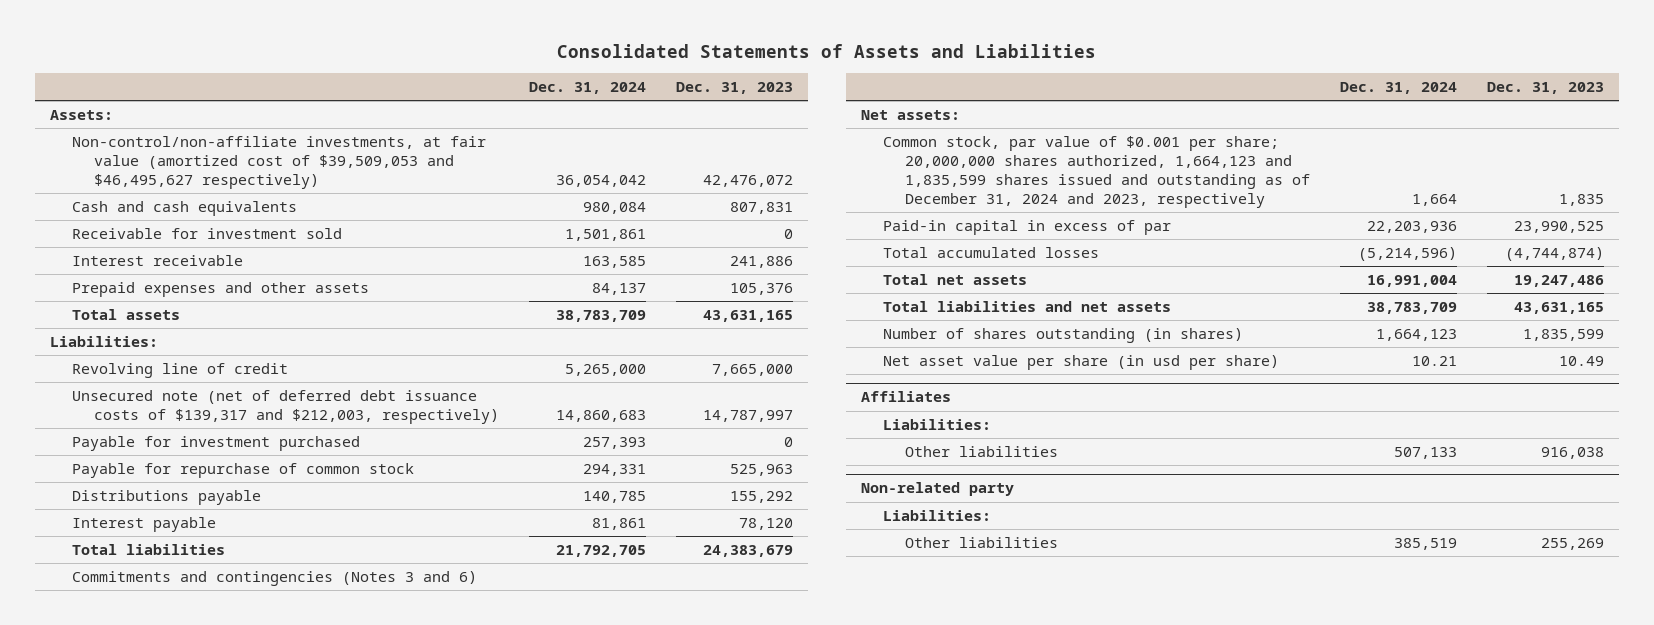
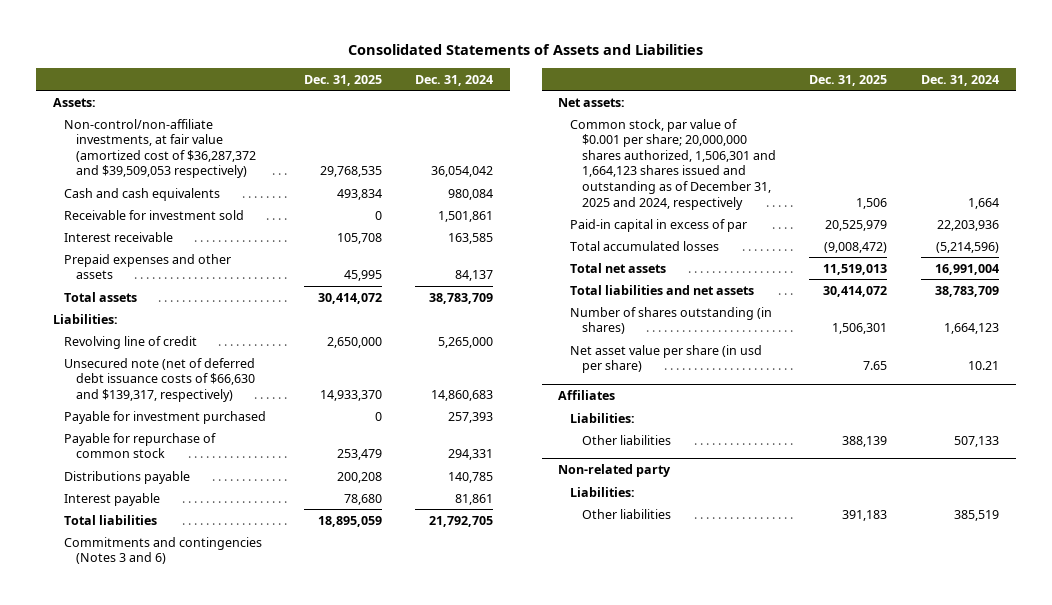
[676,82,794,95] Dec. 31, 2023 -> none
none -> [303,74,382,86] Dec. 31, 2025
[71,135,486,190] Non-control/non-affiliate investments, at fair value (amortized cost of $39,509,053 and $46,495,627 respectively) -> [64,118,257,179] Non-control/non-affiliate investments, at fair value (amortized cost of $36,287,372 and $39,509,053 respectively)
[71,389,499,425] Unsecured note (net of deferred debt issuance costs of $139,317 and $212,003, respectively) -> [64,357,256,402] Unsecured note (net of deferred debt issuance costs of $66,630 and $139,317, respectively)
[883,135,1311,209] Common stock, par value of $0.001 per share; 20,000,000 shares authorized, 1,664,123 and 1,835,599 shares issued and outstanding as of December 31, 2024 and 2023, respectively -> [570,118,776,210] Common stock, par value of $0.001 per share; 20,000,000 shares authorized, 1,506,301 and 1,664,123 shares issued and outstanding as of December 31, 2025 and 2024, respectively

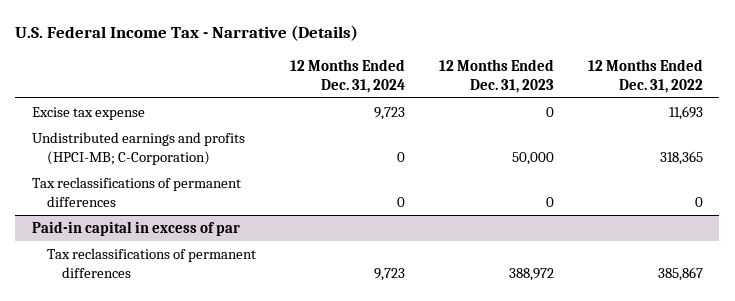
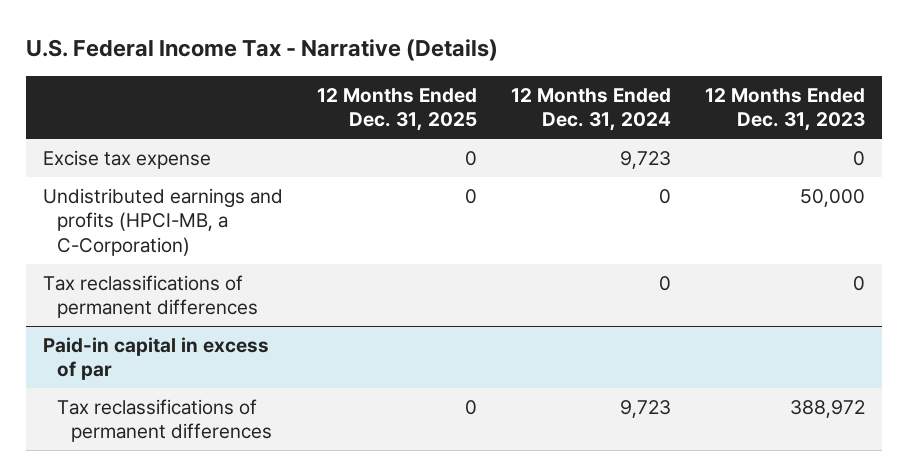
[587,58,703,93] 12 Months Ended Dec. 31, 2022 -> none
none -> [316,87,477,132] 12 Months Ended Dec. 31, 2025
[32,132,246,165] Undistributed earnings and profits (HPCI-MB; C-Corporation) -> [42,187,283,256] Undistributed earnings and profits (HPCI-MB, a C-Corporation)

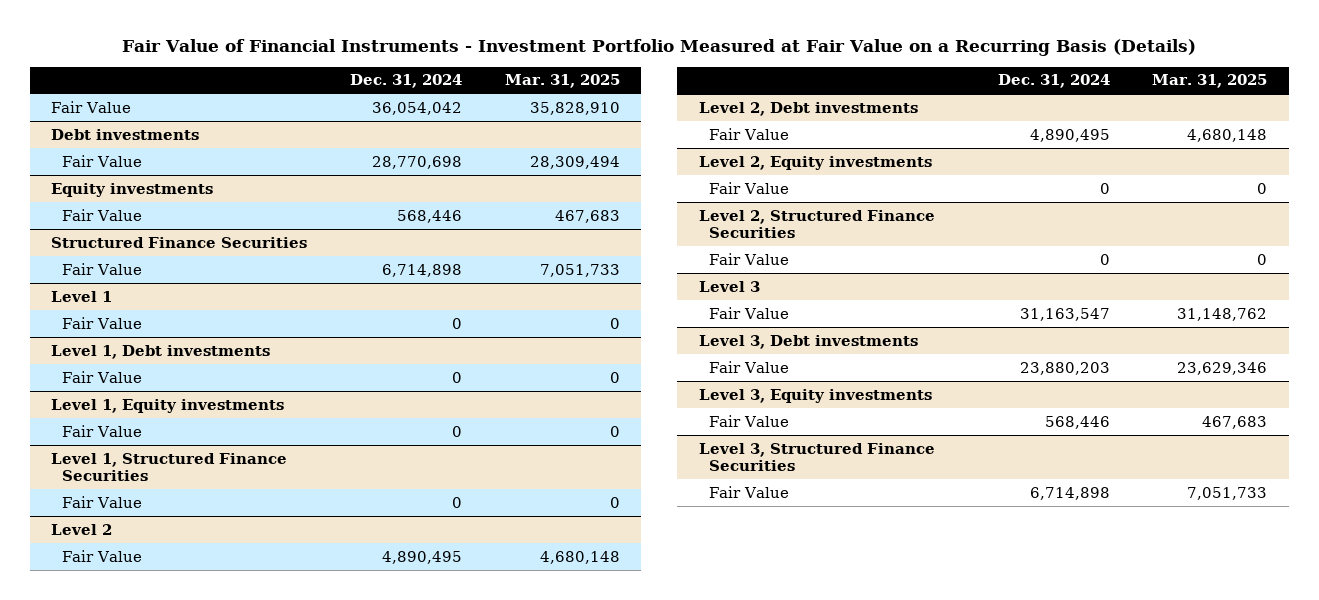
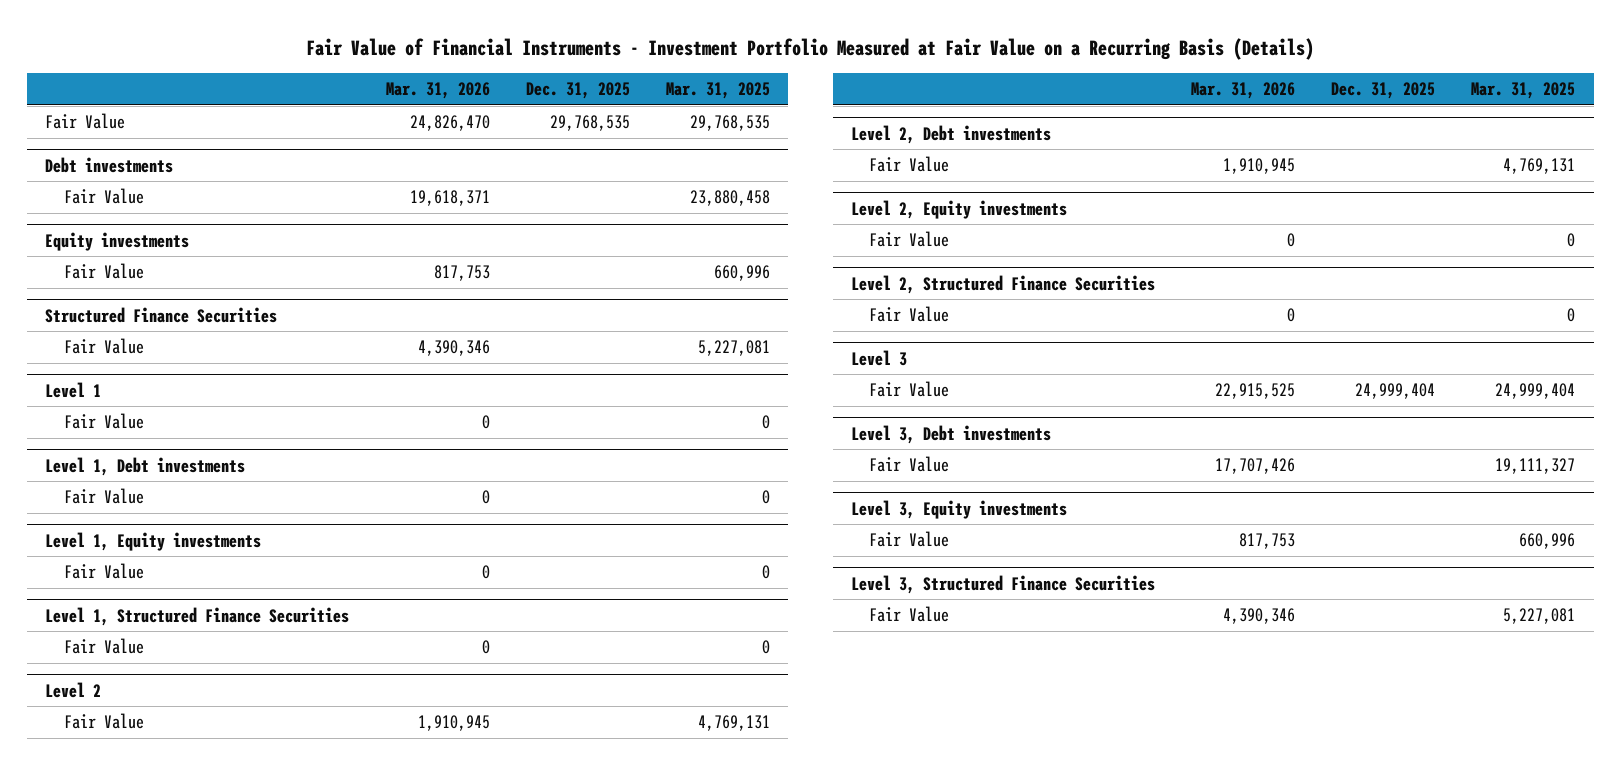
[350,74,463,89] Dec. 31, 2024 -> none
none -> [385,81,490,99] Mar. 31, 2026
none -> [525,81,630,99] Dec. 31, 2025
[529,101,620,115] 35,828,910 -> [690,115,771,132] 29,768,535
[529,155,620,169] 28,309,494 -> [690,190,771,207] 23,880,458
[554,209,620,223] 467,683 -> [714,265,771,282] 660,996
[539,263,620,277] 7,051,733 -> [698,340,771,357] 5,227,081
[539,550,620,564] 4,680,148 -> [698,715,771,732] 4,769,131
[1187,128,1268,142] 4,680,148 -> [1503,158,1576,175] 4,769,131
[1177,307,1268,321] 31,148,762 -> [1495,383,1576,400] 24,999,404
[1177,361,1268,375] 23,629,346 -> [1495,458,1576,475] 19,111,327
[1202,415,1268,429] 467,683 -> [1519,533,1576,550] 660,996
[1187,486,1268,500] 7,051,733 -> [1503,608,1576,625] 5,227,081

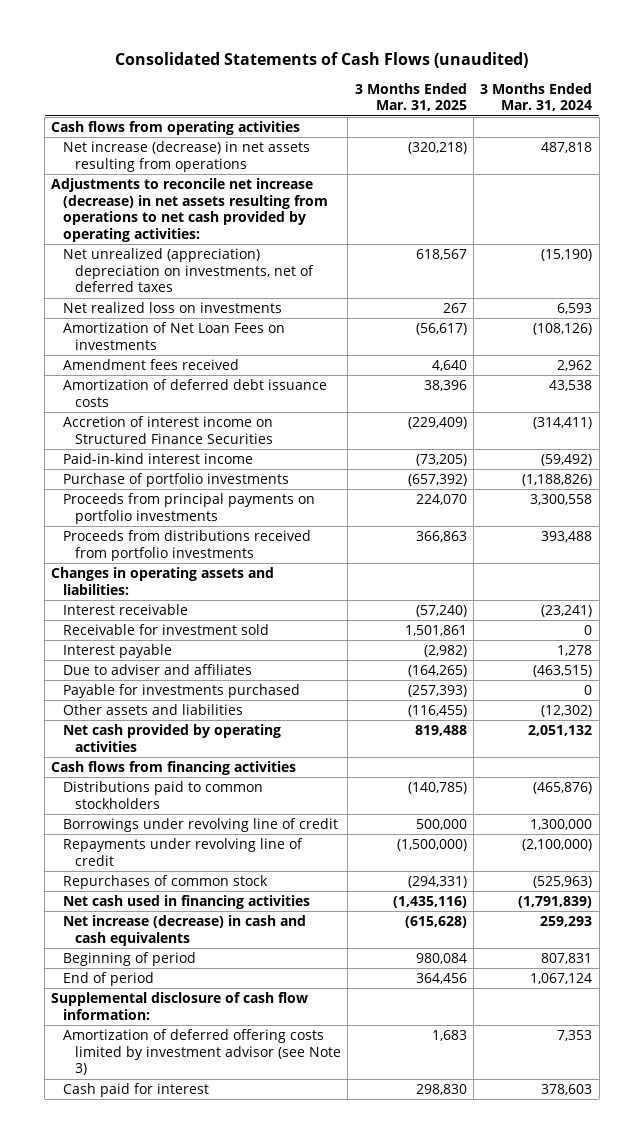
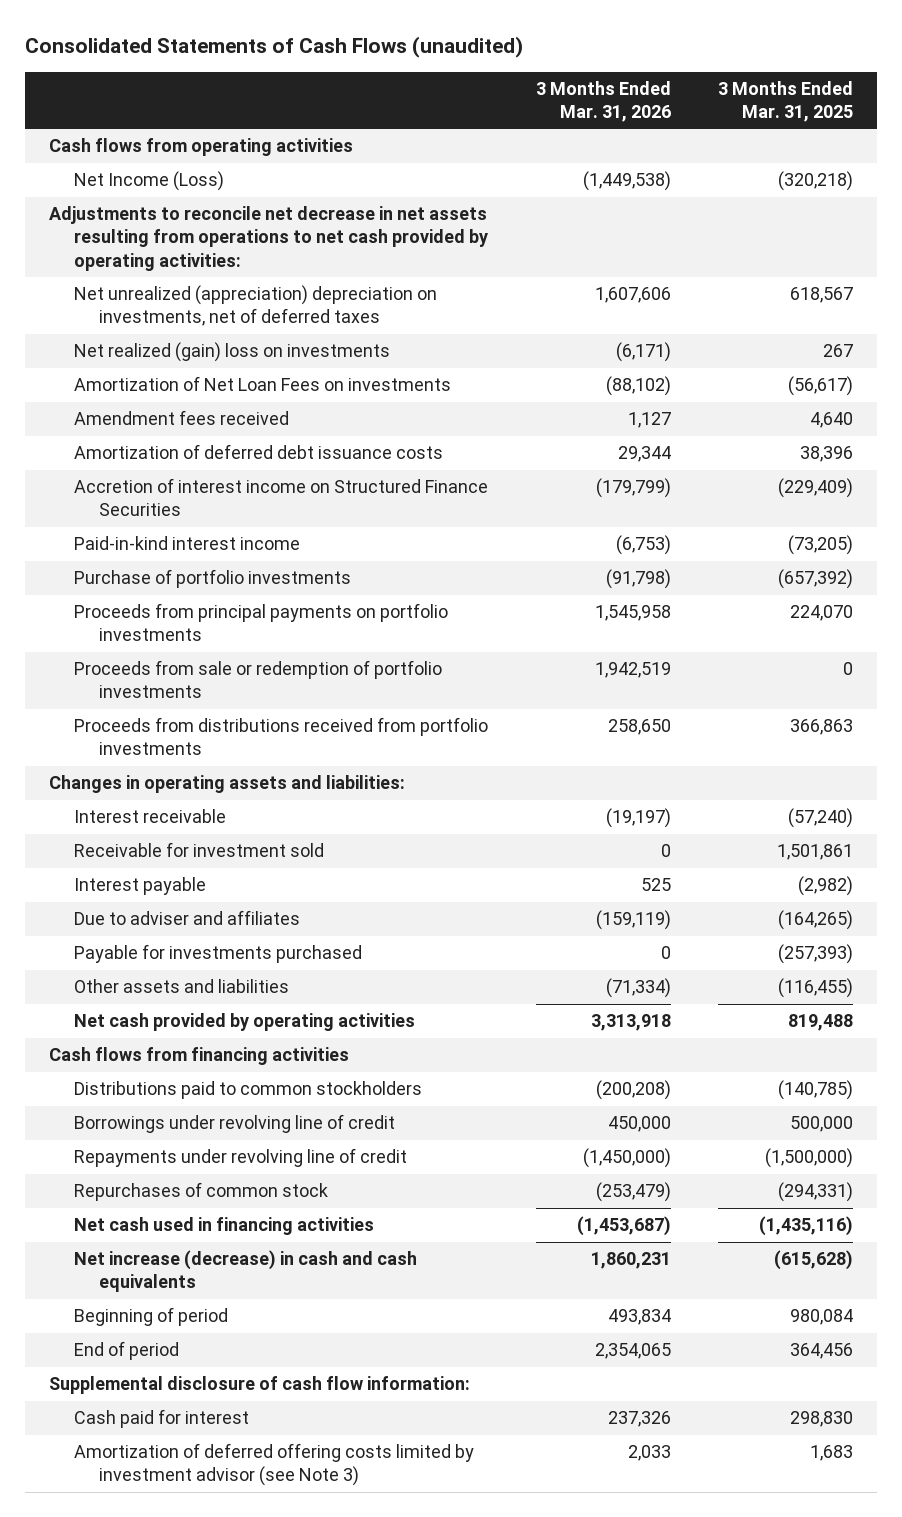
[480,82,593,112] 3 Months Ended Mar. 31, 2024 -> none
none -> [535,80,671,122] 3 Months Ended Mar. 31, 2026
[63,140,311,172] Net increase (decrease) in net assets resulting from operations -> [73,171,224,192] Net Income (Loss)
[51,177,329,242] Adjustments to reconcile net increase (decrease) in net assets resulting from operations to net cash provided by operating activities: -> [48,206,488,271] Adjustments to reconcile net decrease in net assets resulting from operations to net cash provided by operating activities:
[63,301,283,313] Net realized loss on investments -> [73,342,390,363] Net realized (gain) loss on investments
none -> [73,660,442,699] Proceeds from sale or redemption of portfolio investments
[63,1028,341,1076] Amortization of deferred offering costs limited by investment advisor (see Note 3) -> [73,1443,474,1487] Amortization of deferred offering costs limited by investment advisor (see Note 3)

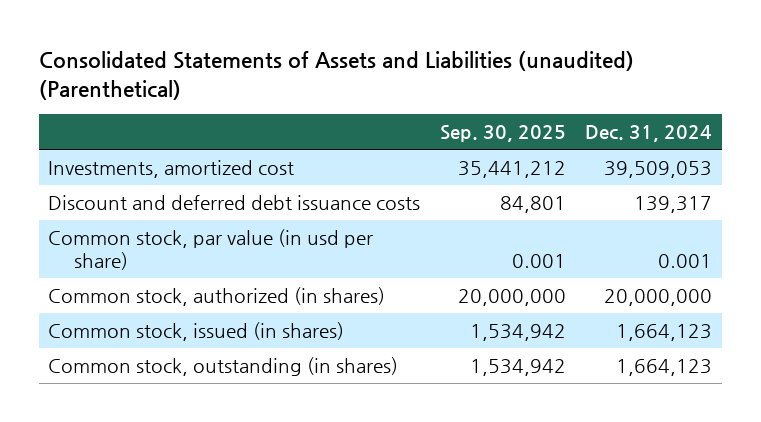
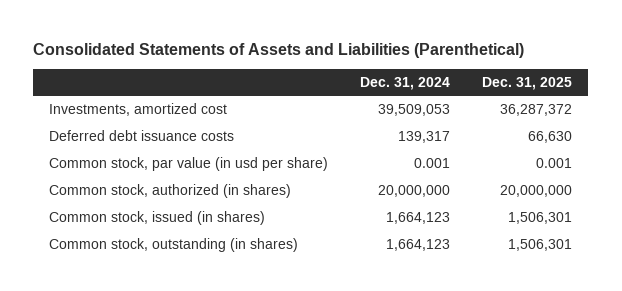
[38,51,634,100] Consolidated Statements of Assets and Liabilities (unaudited) (Parenthetical) -> [33,42,525,58] Consolidated Statements of Assets and Liabilities (Parenthetical)
[439,125,566,143] Sep. 30, 2025 -> none
none -> [482,76,573,90] Dec. 31, 2025
[48,194,421,210] Discount and deferred debt issuance costs -> [49,130,235,142] Deferred debt issuance costs

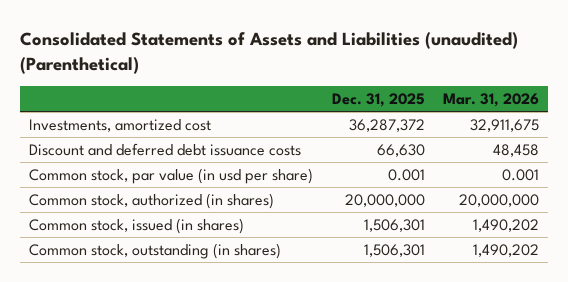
[33,42,525,58] Consolidated Statements of Assets and Liabilities (Parenthetical) -> [20,32,519,74] Consolidated Statements of Assets and Liabilities (unaudited) (Parenthetical)
[360,76,451,90] Dec. 31, 2024 -> none
none -> [442,93,539,108] Mar. 31, 2026
[49,130,235,142] Deferred debt issuance costs -> [29,143,302,157] Discount and deferred debt issuance costs

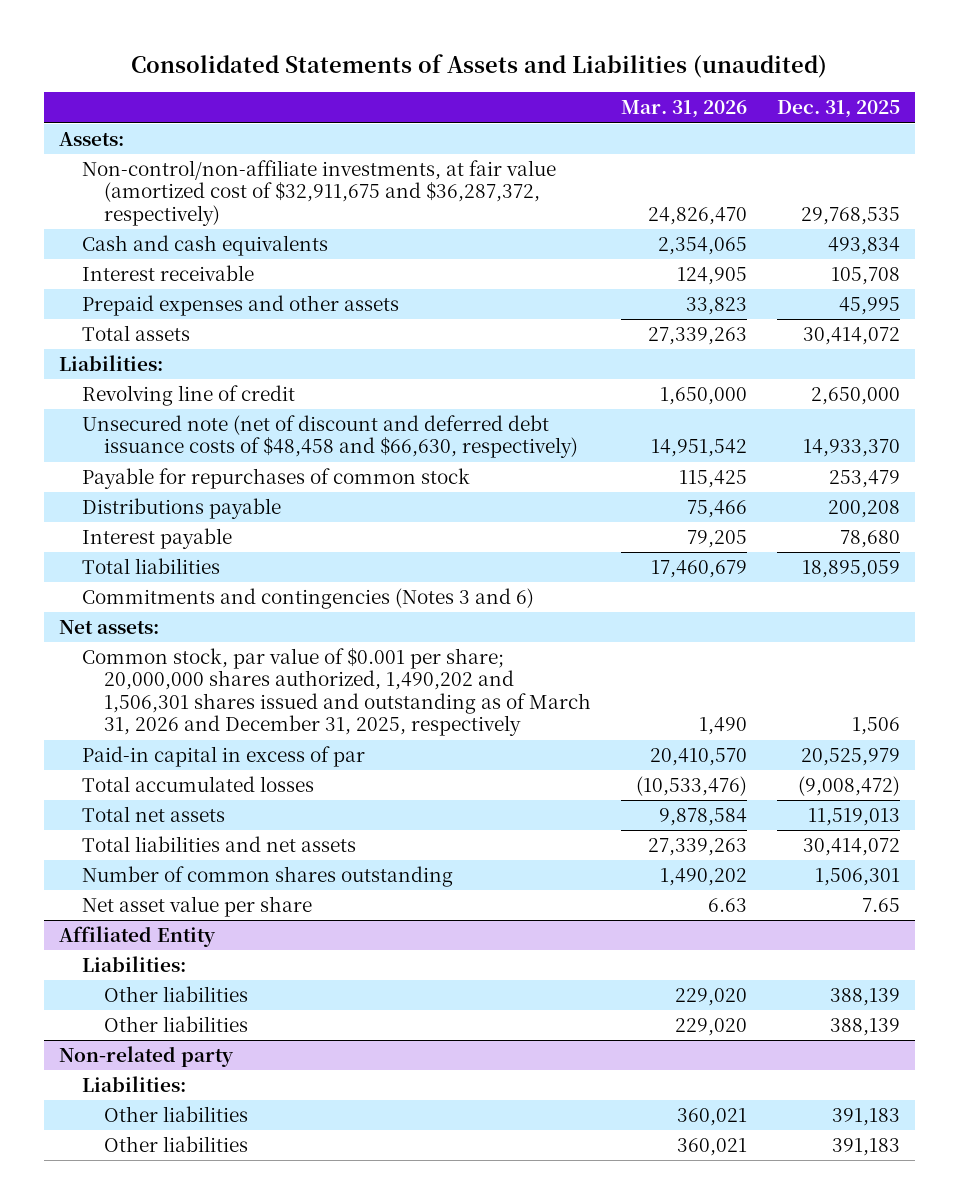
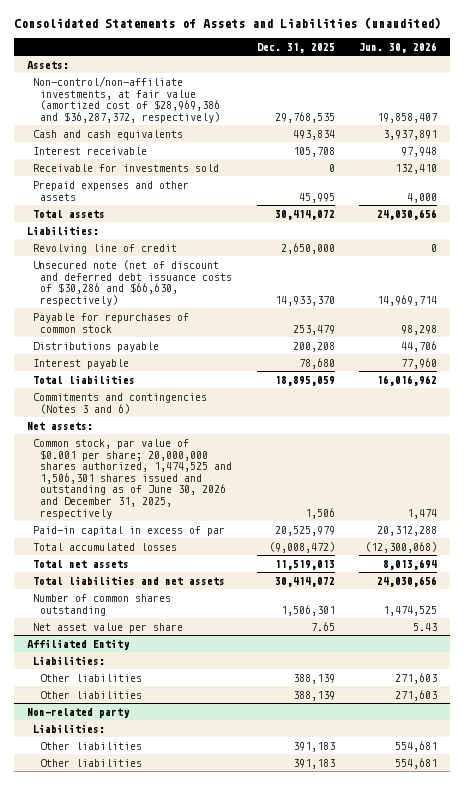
[621,100,748,119] Mar. 31, 2026 -> none
none -> [359,41,438,53] Jun. 30, 2026
[81,159,556,226] Non-control/non-affiliate investments, at fair value (amortized cost of $32,911,675 and $36,287,372, respectively) -> [33,75,220,123] Non-control/non-affiliate investments, at fair value (amortized cost of $28,969,386 and $36,287,372, respectively)
none -> [33,163,220,172] Receivable for investments sold
[81,414,579,459] Unsecured note (net of discount and deferred debt issuance costs of $48,458 and $66,630, respectively) -> [33,259,232,306] Unsecured note (net of discount and deferred debt issuance costs of $30,286 and $66,630, respectively)
[81,647,592,737] Common stock, par value of $0.001 per share; 20,000,000 shares authorized, 1,490,202 and 1,506,301 shares issued and outstanding as of March 31, 2026 and December 31, 2025, respectively -> [33,438,232,519] Common stock, par value of $0.001 per share; 20,000,000 shares authorized, 1,474,525 and 1,506,301 shares issued and outstanding as of June 30, 2026 and December 31, 2025, respectively

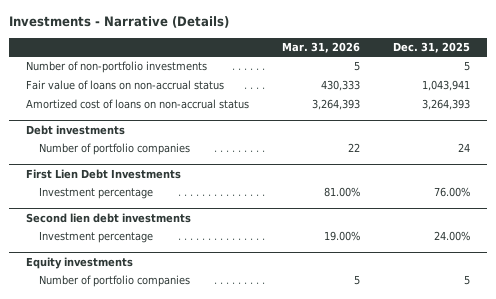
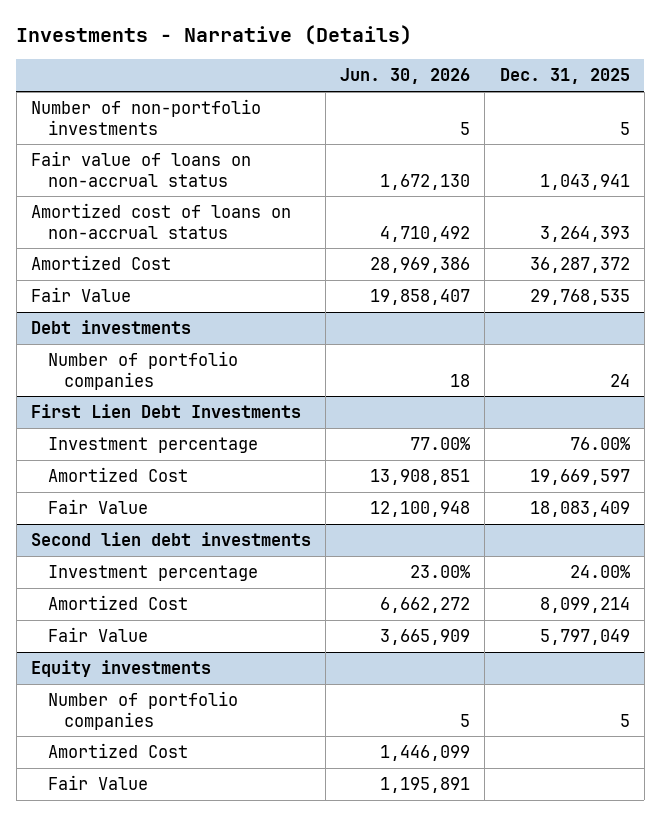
[281,42,360,54] Mar. 31, 2026 -> none
none -> [340,68,471,85] Jun. 30, 2026
none -> [30,255,171,271] Amortized Cost
none -> [30,287,131,303] Fair Value
none -> [47,467,188,483] Amortized Cost
none -> [47,499,148,515] Fair Value
none -> [47,595,188,611] Amortized Cost
none -> [47,627,148,643] Fair Value
none -> [47,743,188,759] Amortized Cost
none -> [47,775,148,791] Fair Value

